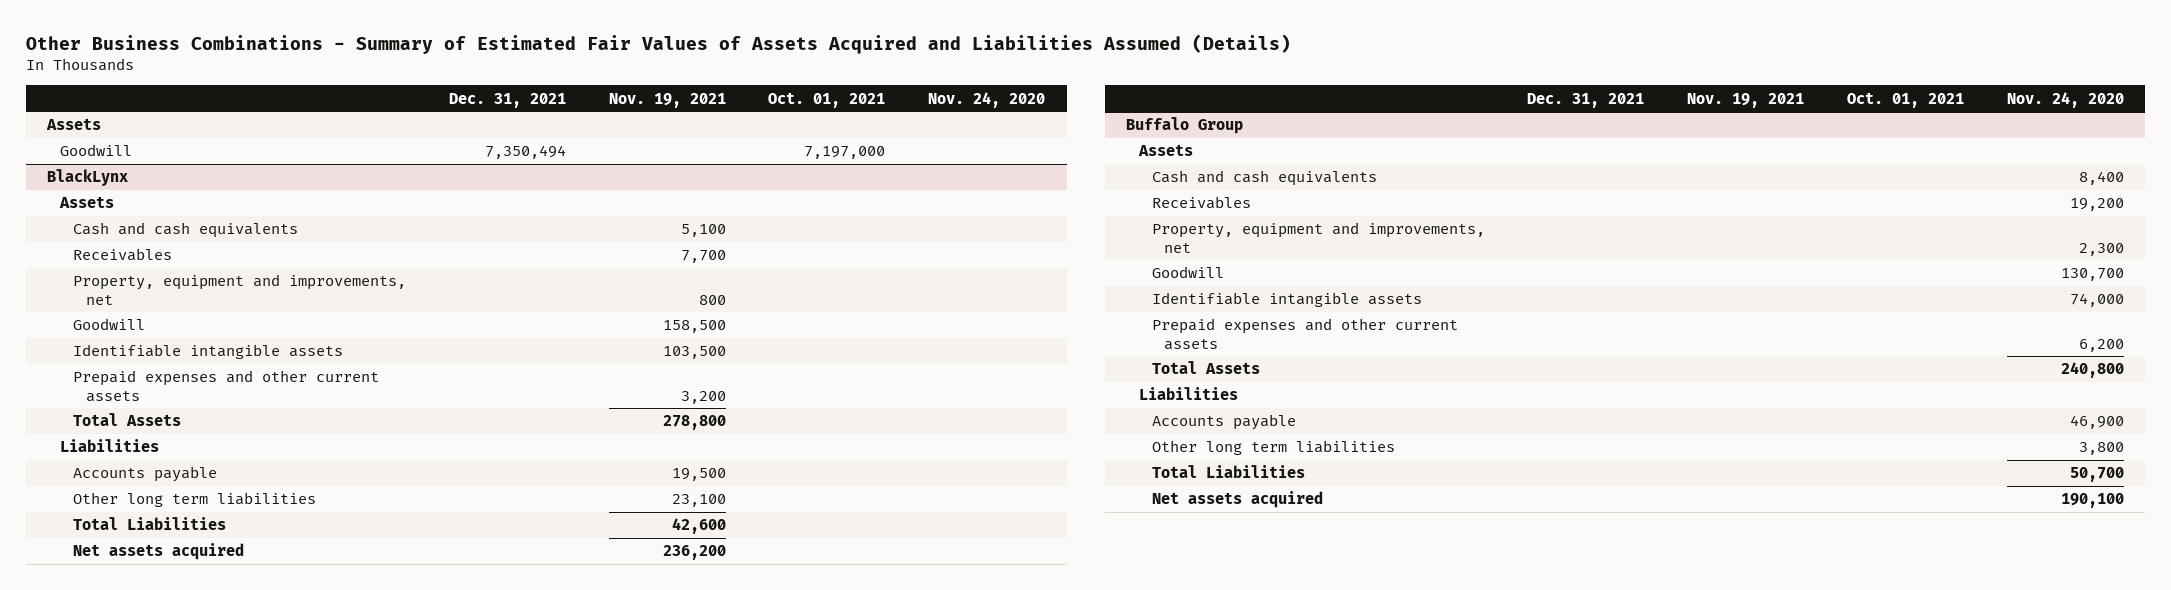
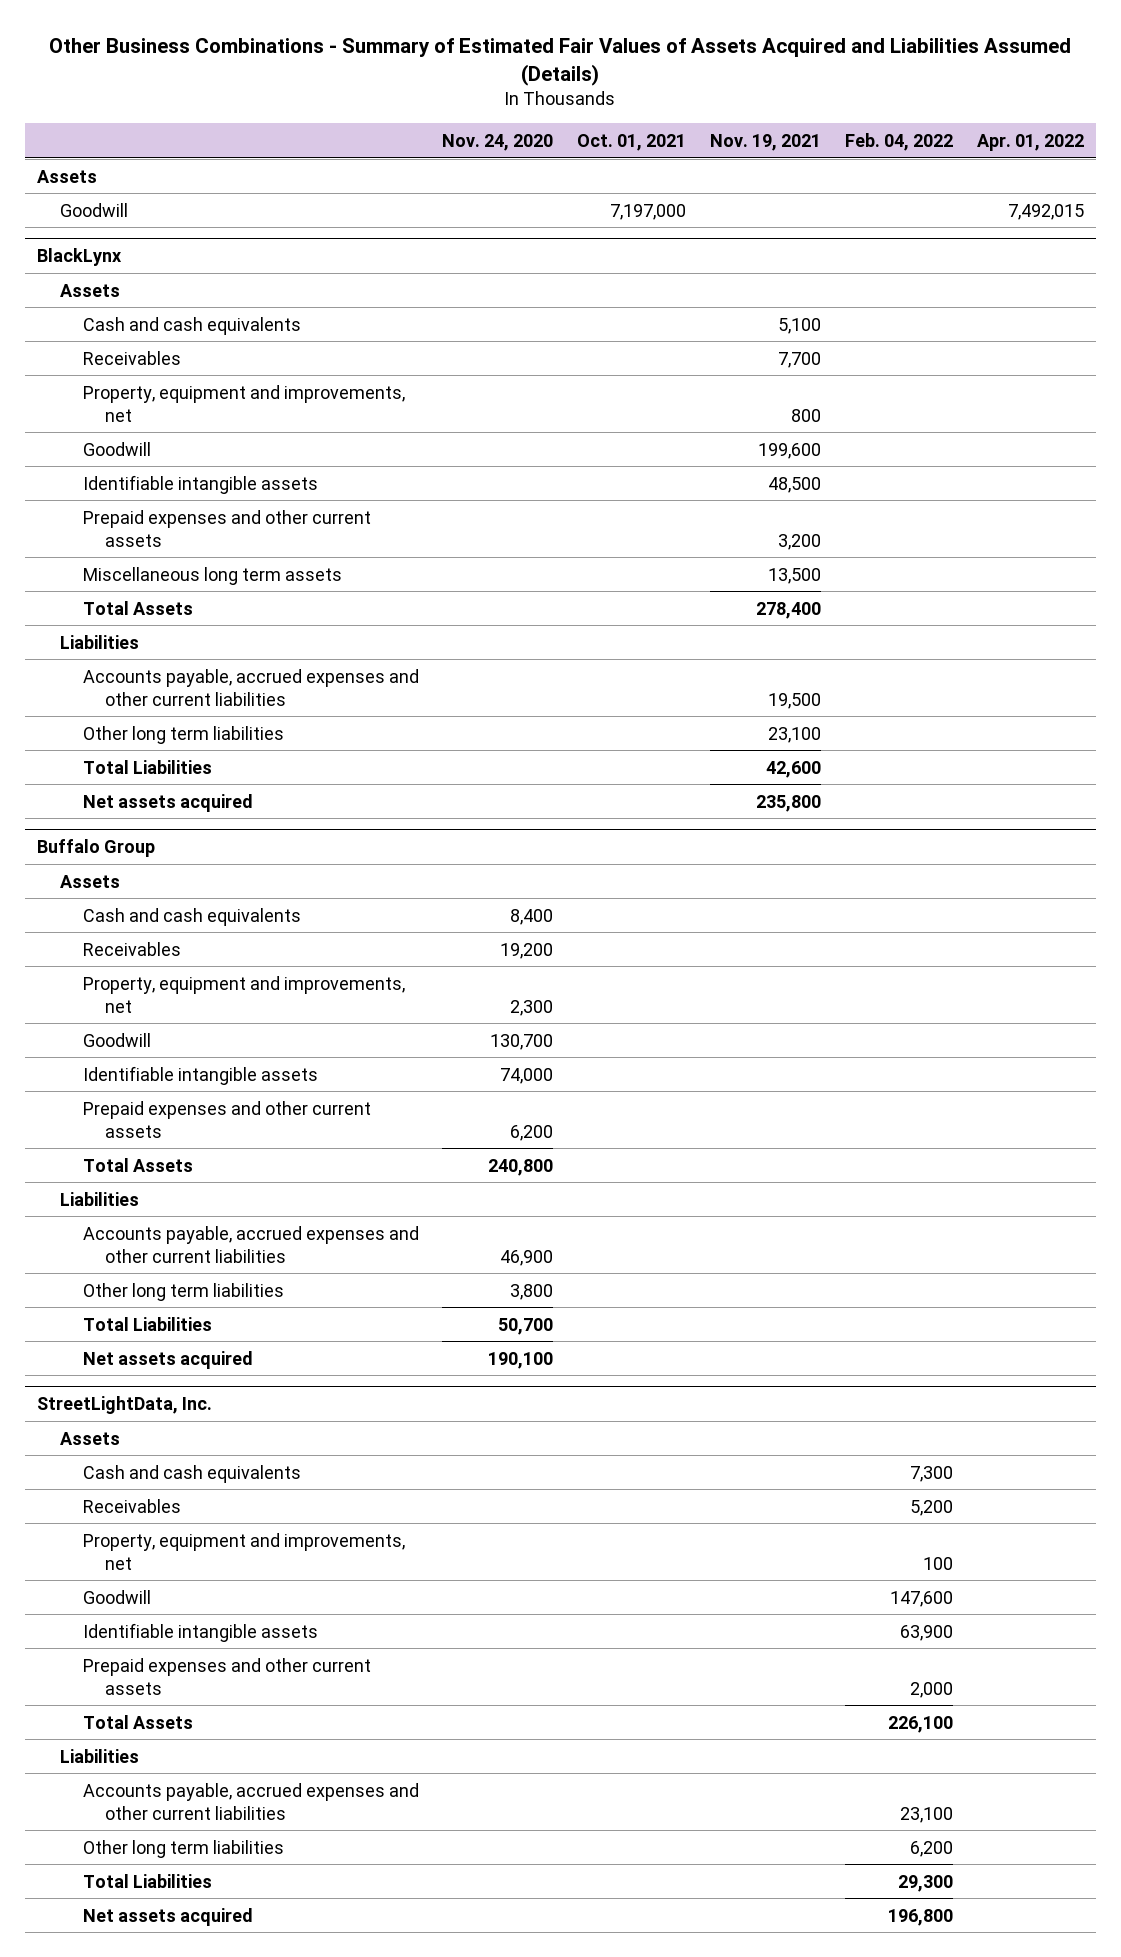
[448,92,566,108] Dec. 31, 2021 -> none
none -> [844,133,953,152] Feb. 04, 2022
none -> [976,134,1084,152] Apr. 01, 2022
[662,320,726,334] 158,500 -> [758,442,822,459] 199,600
[662,346,726,360] 103,500 -> [768,476,822,493] 48,500
none -> [82,566,342,585] Miscellaneous long term assets
[662,415,726,431] 278,800 -> [756,601,822,619] 278,400
[72,466,217,483] Accounts payable -> [82,668,419,706] Accounts payable, accrued expenses and other current liabilities
[662,545,726,561] 236,200 -> [756,794,822,812] 235,800
[1151,414,1296,431] Accounts payable -> [82,1225,419,1263] Accounts payable, accrued expenses and other current liabilities
none -> [37,1396,213,1415] StreetLightData, Inc.
none -> [59,1431,120,1445] Assets
none -> [82,1464,301,1483] Cash and cash equivalents
none -> [82,1498,181,1513] Receivables
none -> [82,1532,405,1570] Property, equipment and improvements, net
none -> [82,1589,151,1604] Goodwill
none -> [82,1622,318,1642] Identifiable intangible assets
none -> [82,1657,371,1695] Prepaid expenses and other current assets
none -> [82,1714,193,1729] Total Assets
none -> [59,1748,139,1763] Liabilities
none -> [82,1782,419,1820] Accounts payable, accrued expenses and other current liabilities
none -> [82,1839,284,1858] Other long term liabilities
none -> [82,1873,212,1888] Total Liabilities
none -> [82,1907,253,1926] Net assets acquired

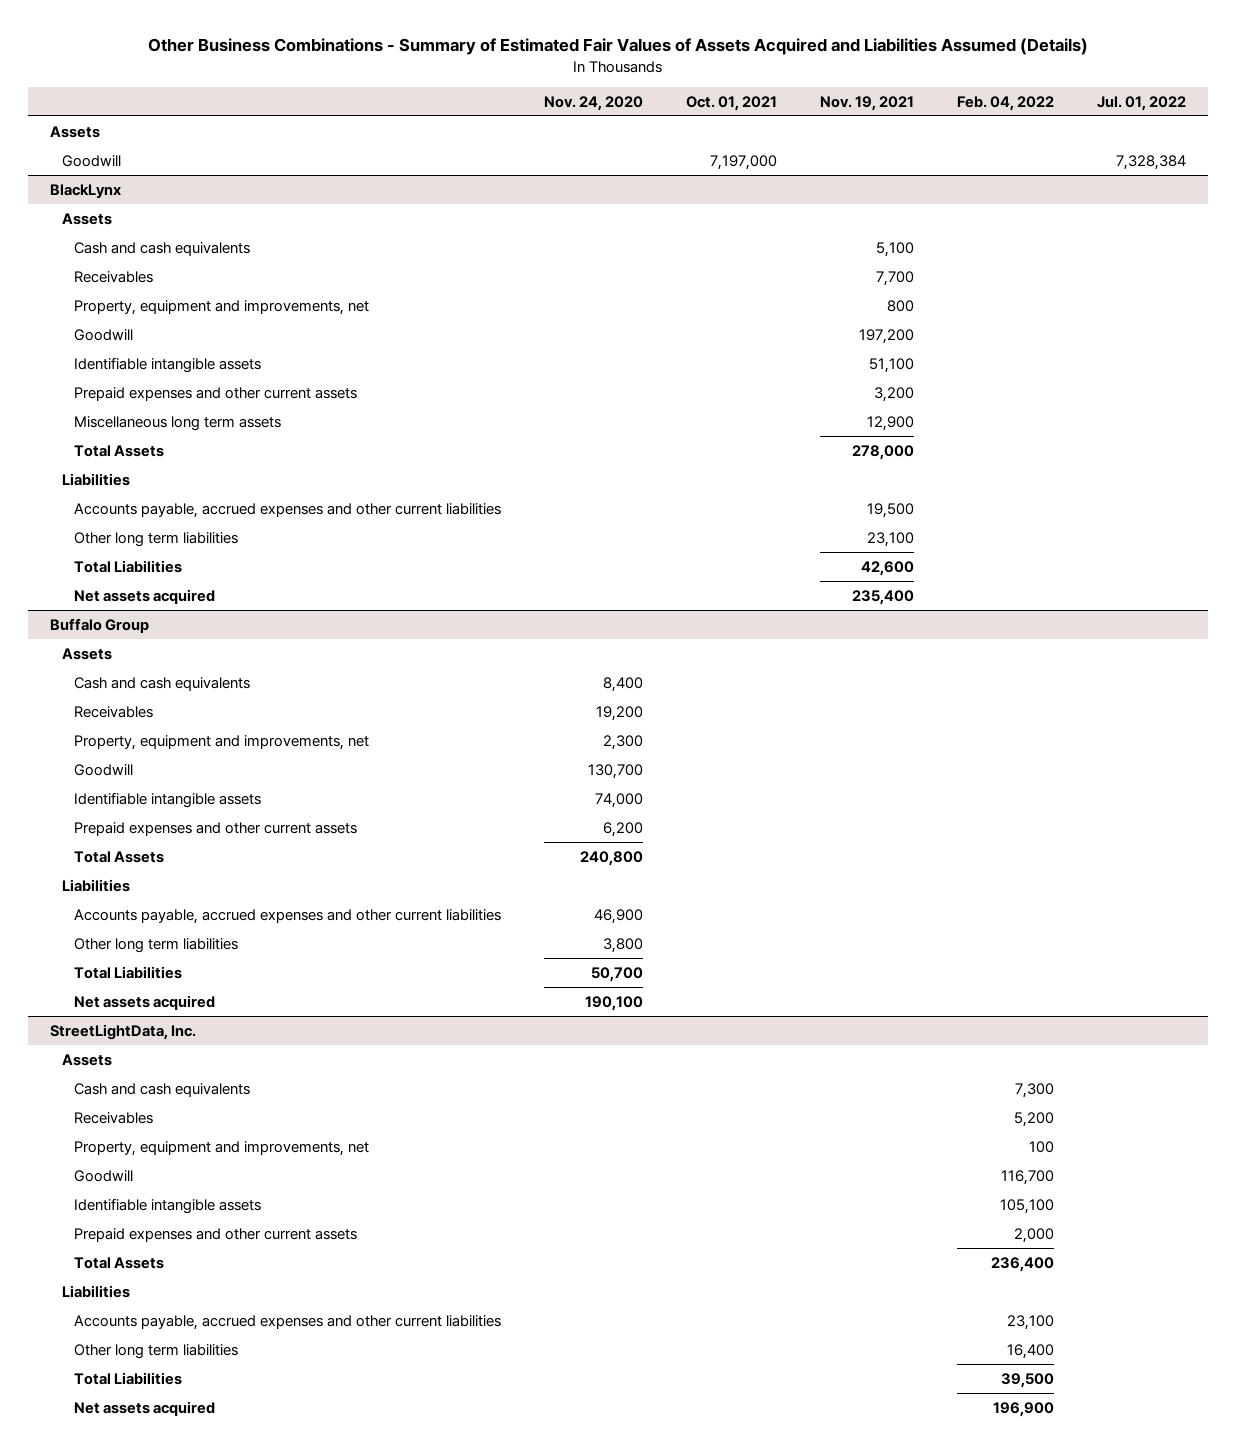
[976,134,1084,152] Apr. 01, 2022 -> none
none -> [1097,95,1187,111] Jul. 01, 2022
[758,442,822,459] 199,600 -> [859,329,915,345] 197,200
[768,476,822,493] 48,500 -> [869,358,915,374] 51,100
[768,567,822,584] 13,500 -> [867,416,915,432] 12,900
[756,601,822,619] 278,400 -> [852,445,915,461] 278,000
[756,794,822,812] 235,800 -> [852,590,915,606] 235,400
[889,1590,953,1607] 147,600 -> [1001,1170,1055,1186] 116,700
[899,1624,953,1641] 63,900 -> [1000,1199,1055,1215] 105,100
[887,1715,953,1733] 226,100 -> [991,1257,1055,1273] 236,400
[909,1840,953,1857] 6,200 -> [1007,1344,1055,1360] 16,400
[897,1874,953,1892] 29,300 -> [1001,1373,1055,1389] 39,500
[887,1908,953,1926] 196,800 -> [993,1402,1055,1418] 196,900

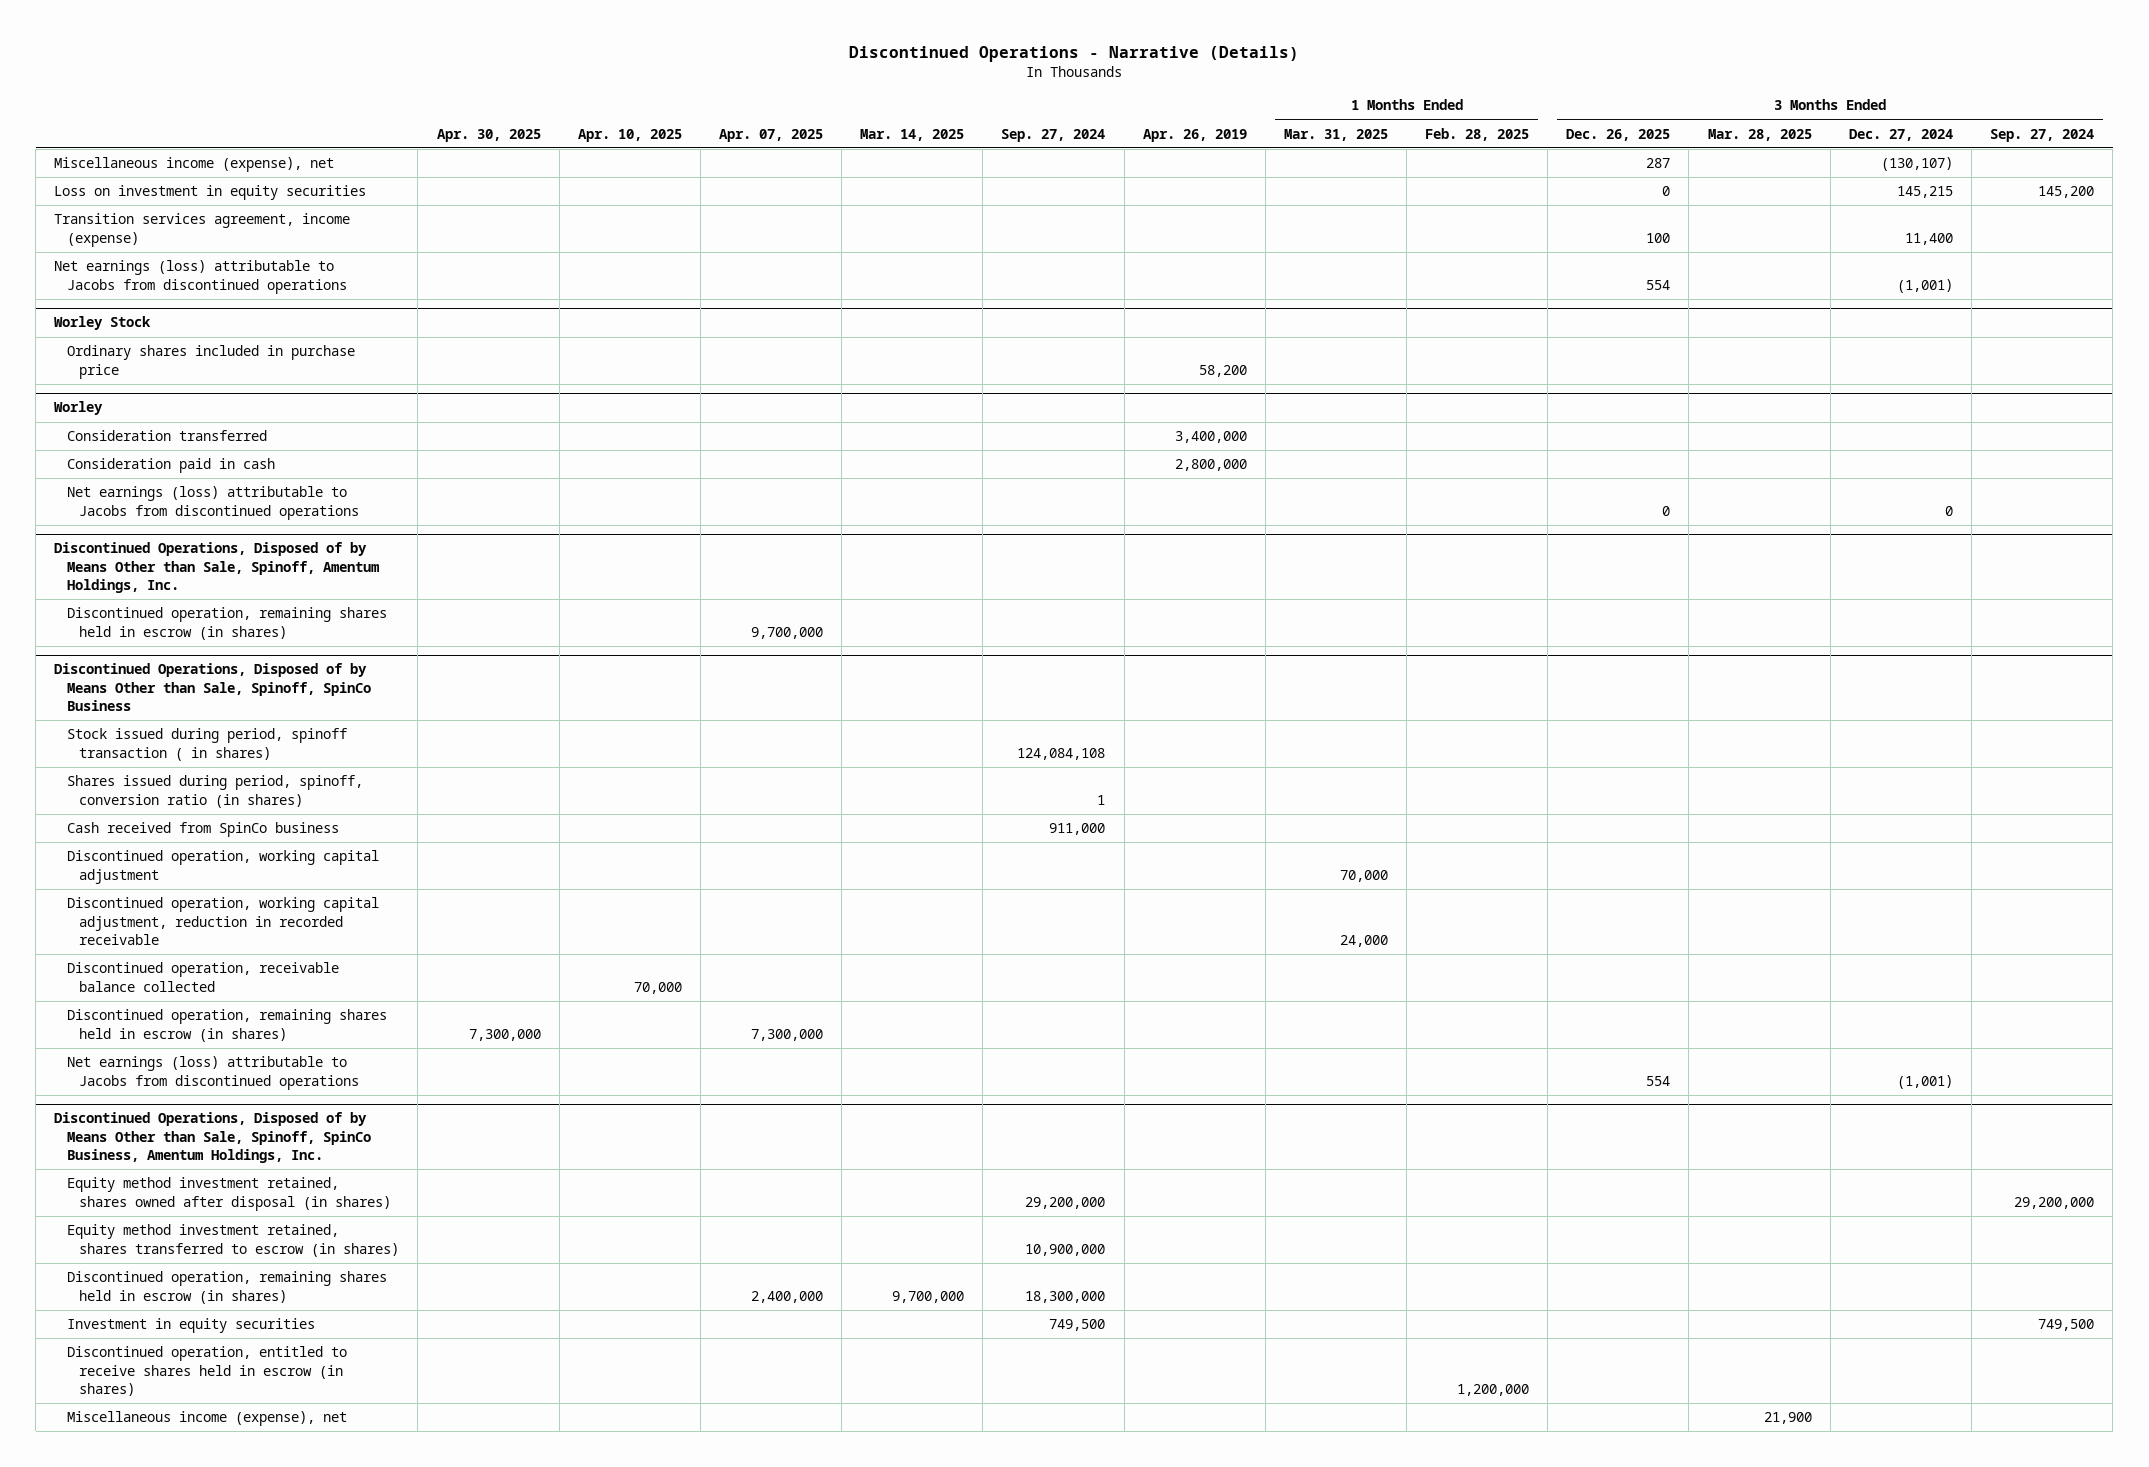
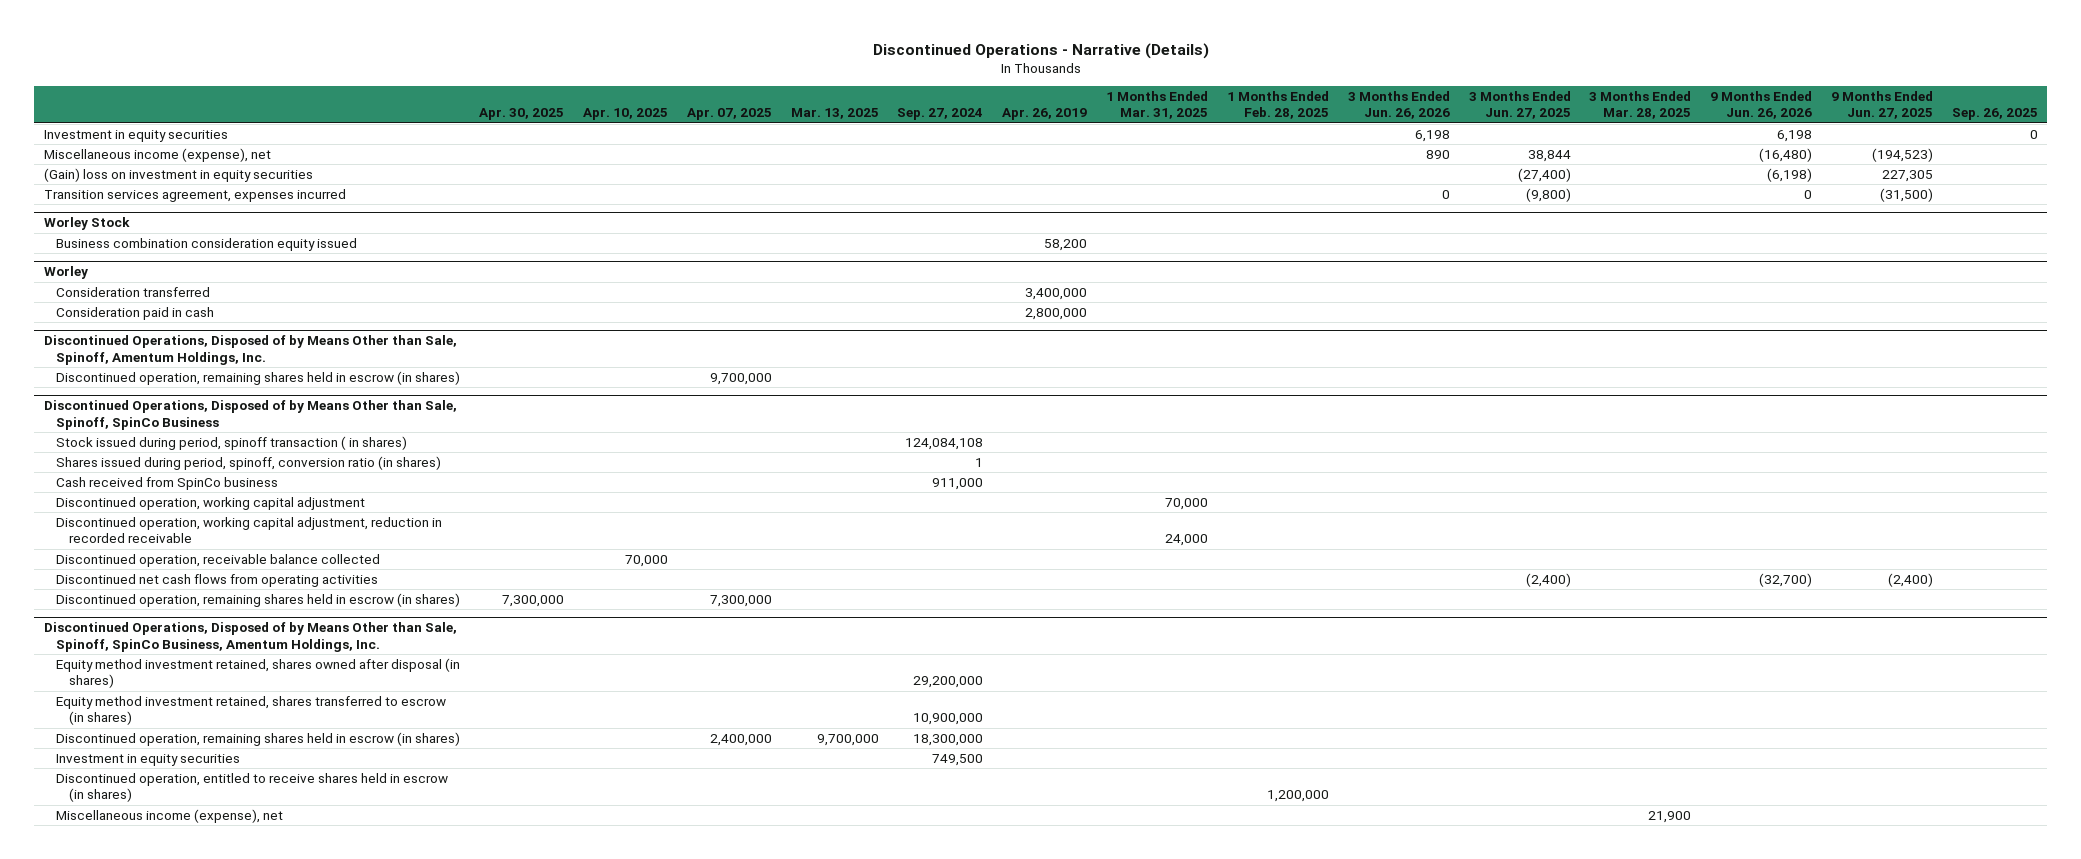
[860,128,965,141] Mar. 14, 2025 -> none
[1566,128,1671,141] Dec. 26, 2025 -> none
[1848,128,1953,141] Dec. 27, 2024 -> none
[1990,128,2095,142] Sep. 27, 2024 -> none
none -> [790,108,879,120] Mar. 13, 2025
none -> [1347,90,1450,120] 3 Months Ended Jun. 26, 2026
none -> [1468,90,1571,120] 3 Months Ended Jun. 27, 2025
none -> [1710,90,1813,120] 9 Months Ended Jun. 26, 2026
none -> [1831,90,1934,120] 9 Months Ended Jun. 27, 2025
none -> [1951,108,2038,121] Sep. 26, 2025
none -> [43,129,228,142] Investment in equity securities
[54,213,351,247] Transition services agreement, income (expense) -> none
[54,260,347,294] Net earnings (loss) attributable to Jacobs from discontinued operations -> none
[54,185,367,201] Loss on investment in equity securities -> [43,167,313,182] (Gain) loss on investment in equity securities
none -> [43,188,346,202] Transition services agreement, expenses incurred
[66,345,355,379] Ordinary shares included in purchase price -> [56,237,358,251] Business combination consideration equity issued
[66,486,360,520] Net earnings (loss) attributable to Jacobs from discontinued operations -> none
none -> [56,573,379,587] Discontinued net cash flows from operating activities
[66,1056,360,1090] Net earnings (loss) attributable to Jacobs from discontinued operations -> none

